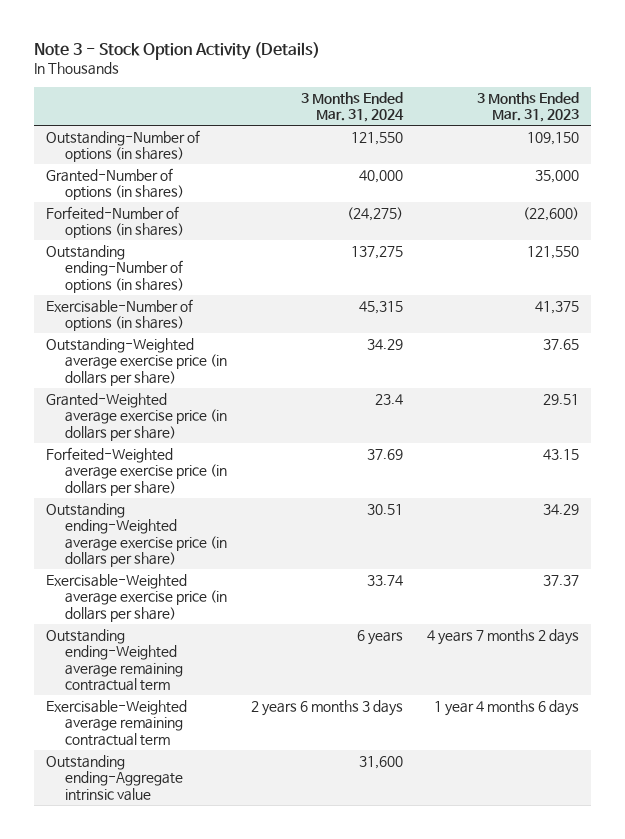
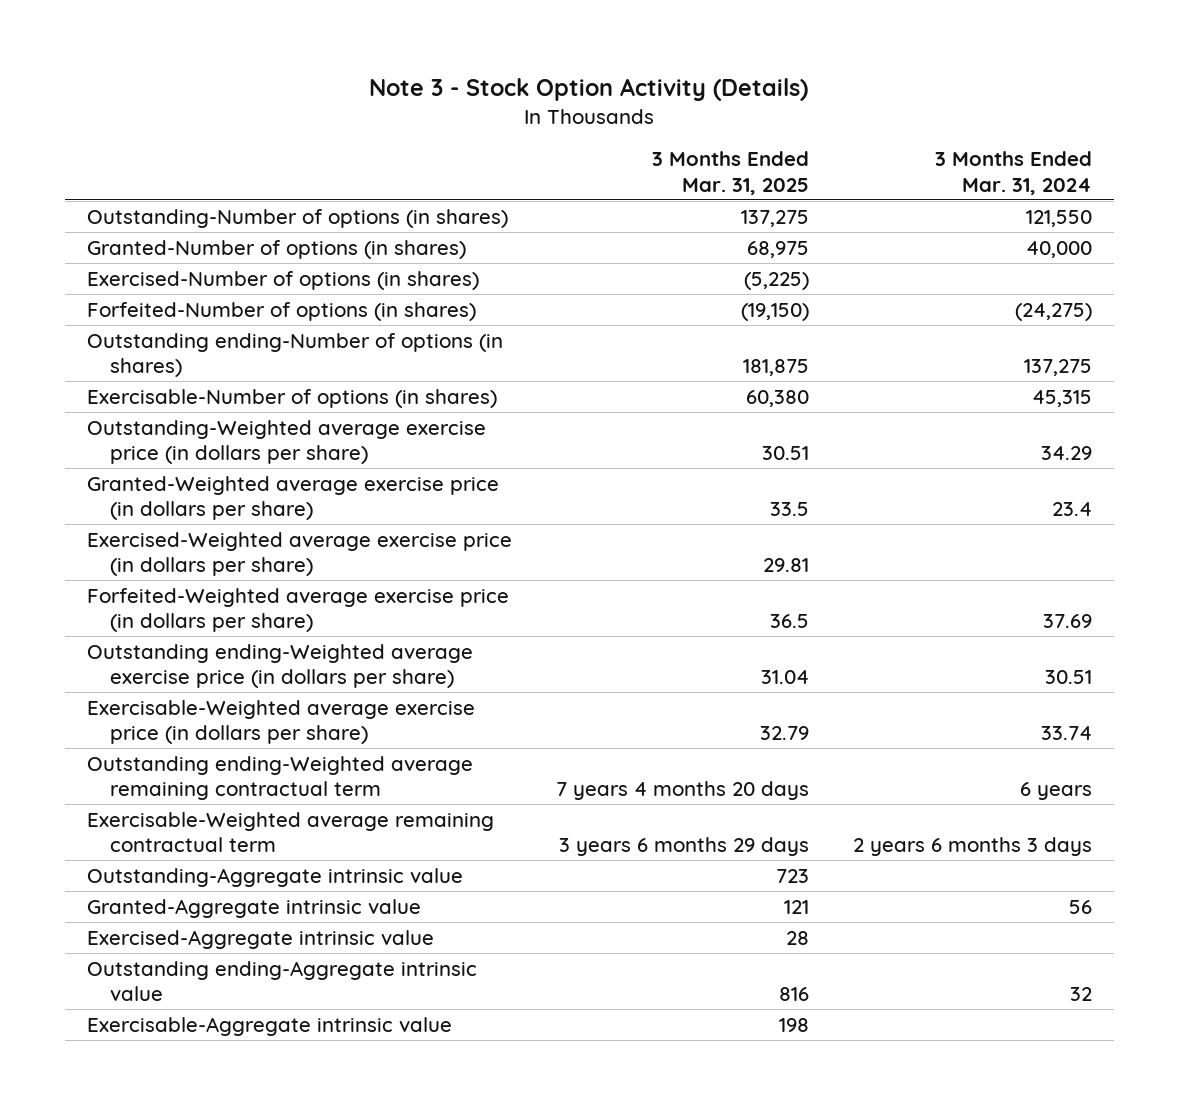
[477,91,580,123] 3 Months Ended Mar. 31, 2023 -> none
none -> [651,151,809,195] 3 Months Ended Mar. 31, 2025
none -> [86,270,479,290] Exercised-Number of options (in shares)
none -> [86,531,512,576] Exercised-Weighted average exercise price (in dollars per share)
none -> [86,867,463,887] Outstanding-Aggregate intrinsic value
none -> [86,898,421,918] Granted-Aggregate intrinsic value
none -> [86,929,434,949] Exercised-Aggregate intrinsic value
[359,755,404,769] 31,600 -> [1070,986,1093,1001] 32
none -> [86,1016,452,1036] Exercisable-Aggregate intrinsic value

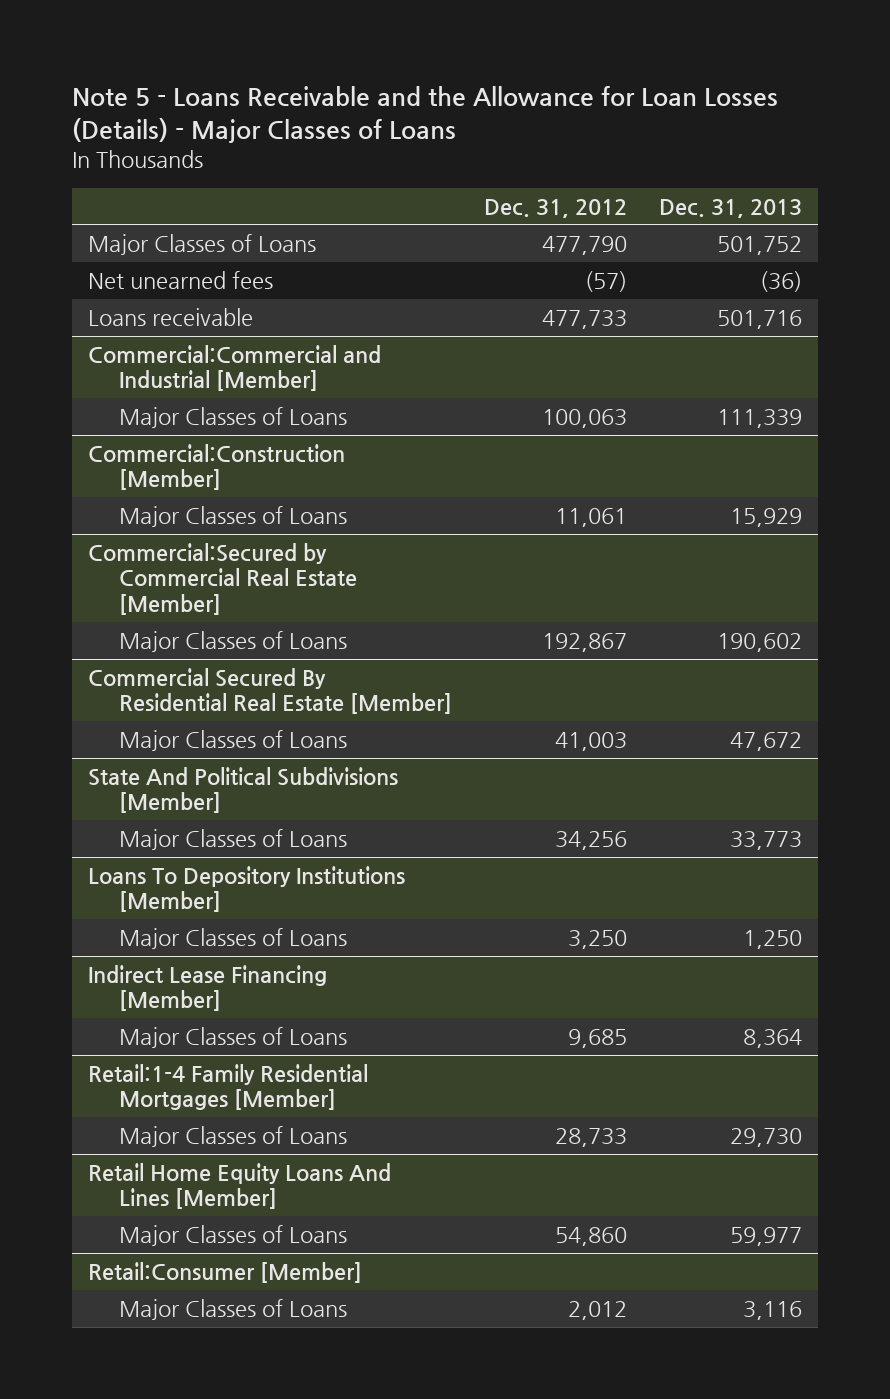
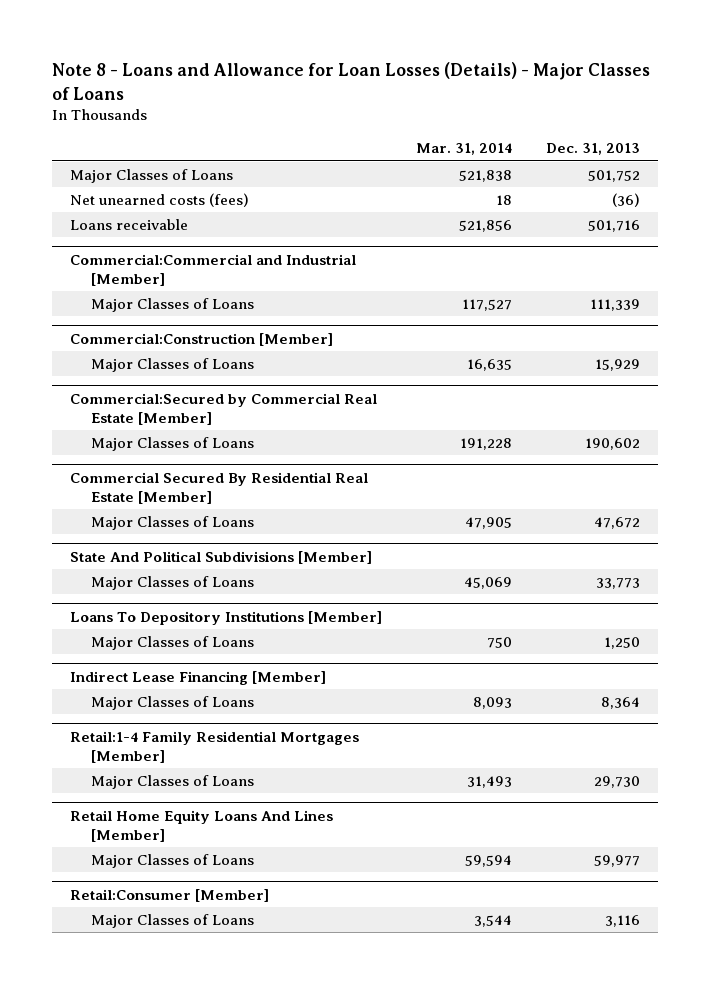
[71,85,778,143] Note 5 - Loans Receivable and the Allowance for Loan Losses (Details) - Major Classes of Loans -> [52,62,651,100] Note 8 - Loans and Allowance for Loan Losses (Details) - Major Classes of Loans
[483,198,627,218] Dec. 31, 2012 -> none
none -> [416,143,513,156] Mar. 31, 2014
[87,270,273,289] Net unearned fees -> [69,192,249,207] Net unearned costs (fees)

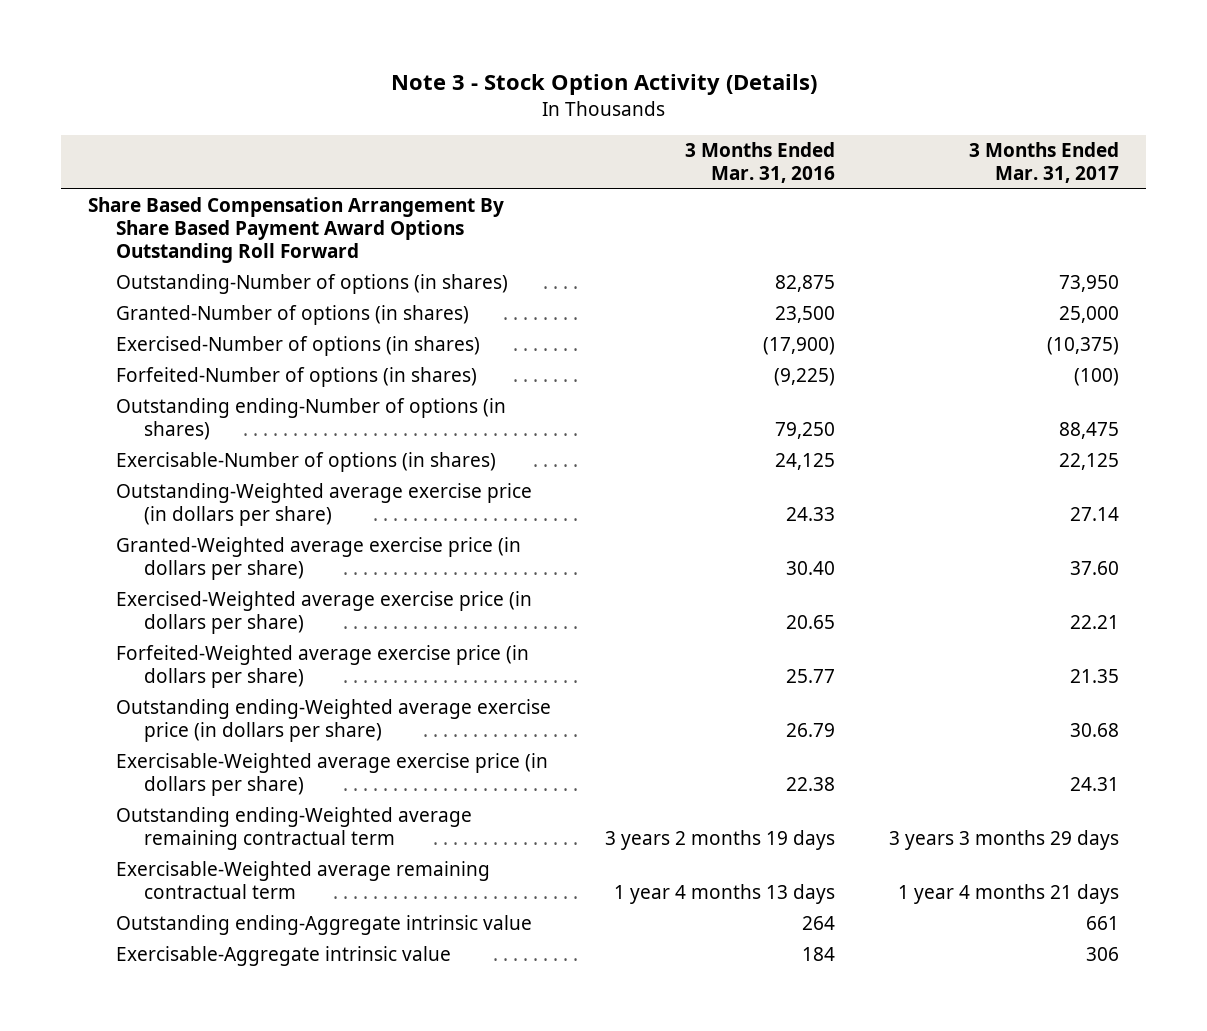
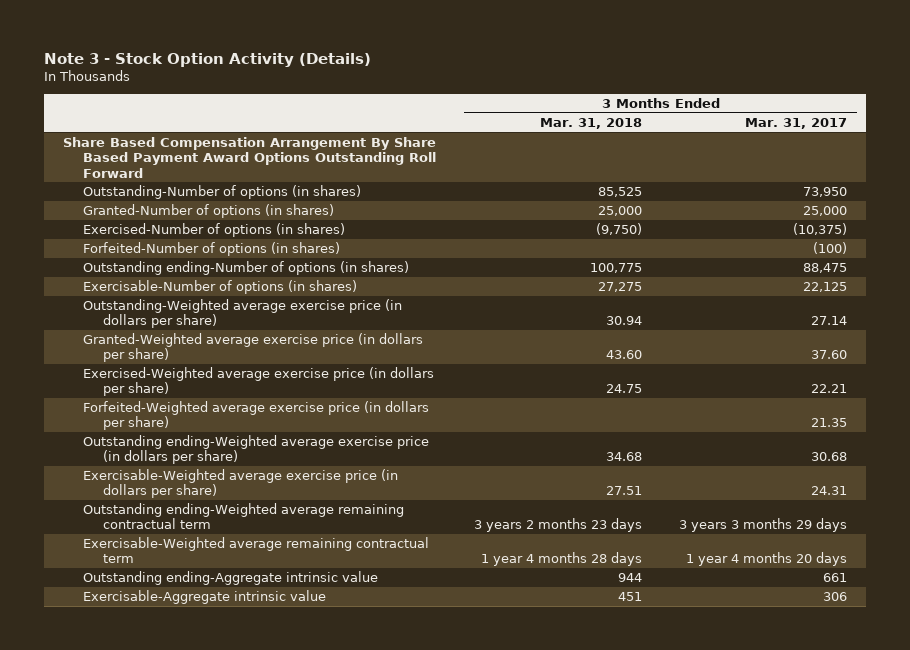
[685,141,836,184] 3 Months Ended Mar. 31, 2016 -> none
none -> [539,117,642,129] Mar. 31, 2018
[898,884,1120,905] 1 year 4 months 21 days -> [686,552,848,567] 1 year 4 months 20 days

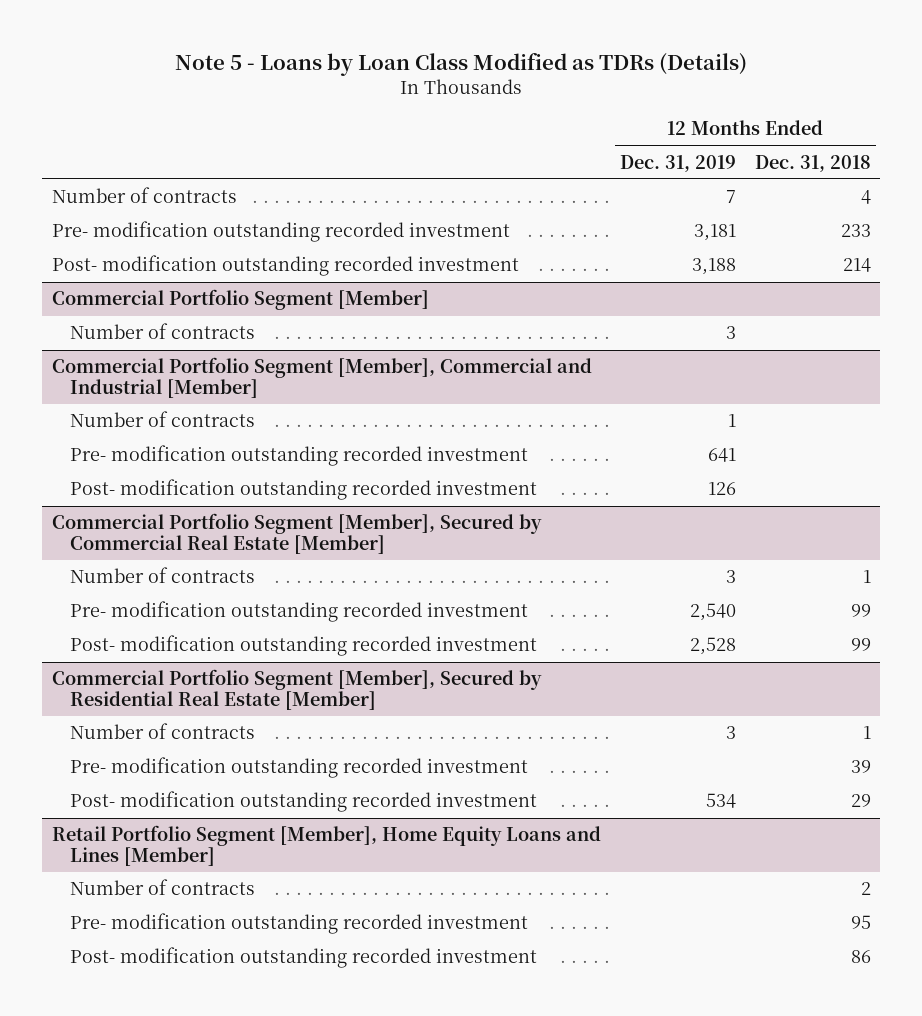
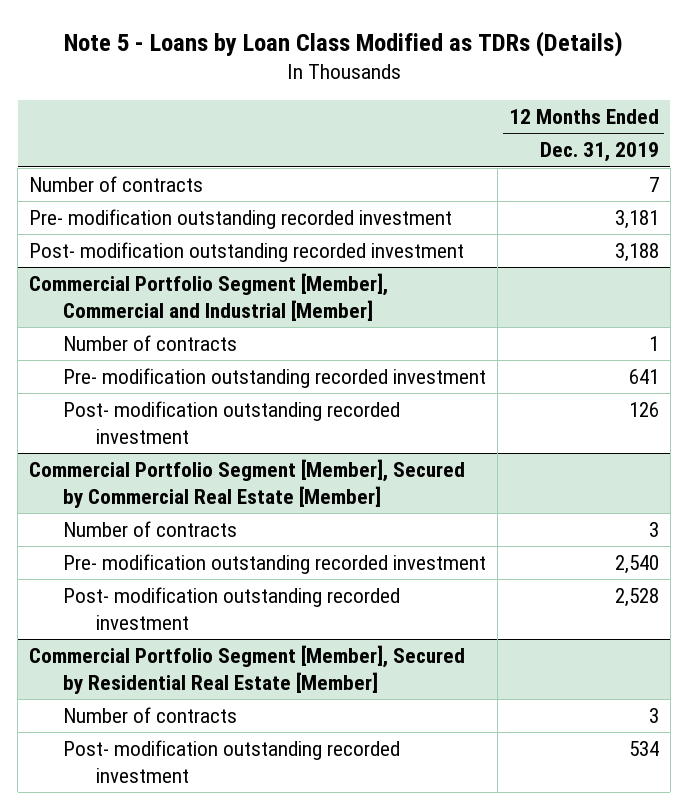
[754,154,871,172] Dec. 31, 2018 -> none
[51,289,429,311] Commercial Portfolio Segment [Member] -> none
[69,323,255,340] Number of contracts -> none
[69,757,528,779] Pre- modification outstanding recorded investment -> none
[51,825,601,867] Retail Portfolio Segment [Member], Home Equity Loans and Lines [Member] -> none
[69,879,255,896] Number of contracts -> none
[69,913,528,935] Pre- modification outstanding recorded investment -> none
[69,947,537,969] Post- modification outstanding recorded investment -> none

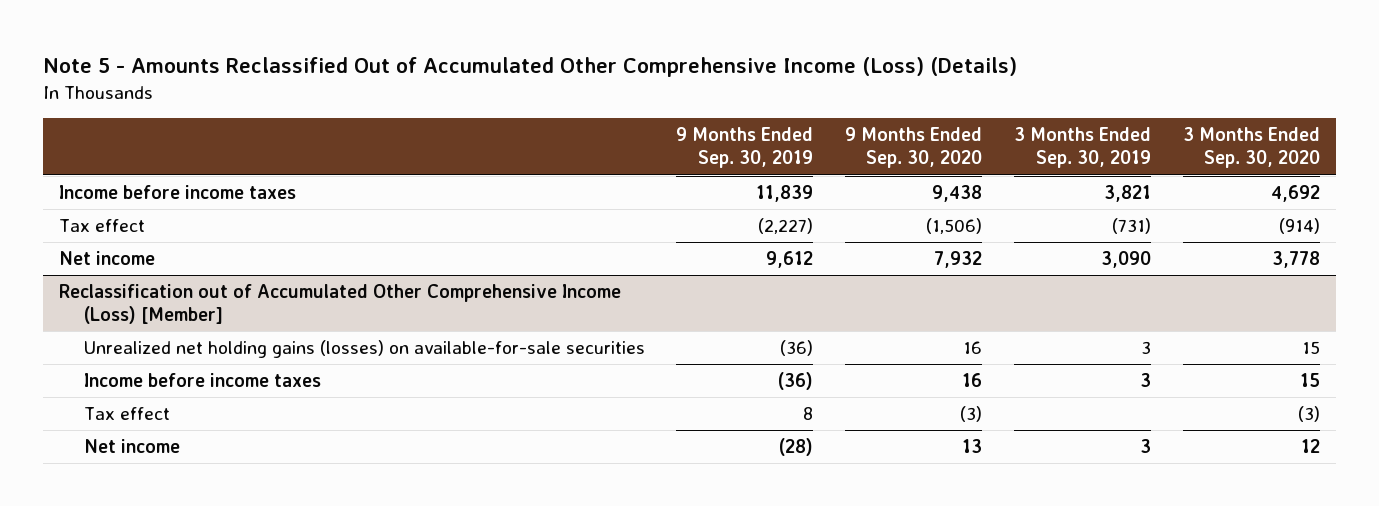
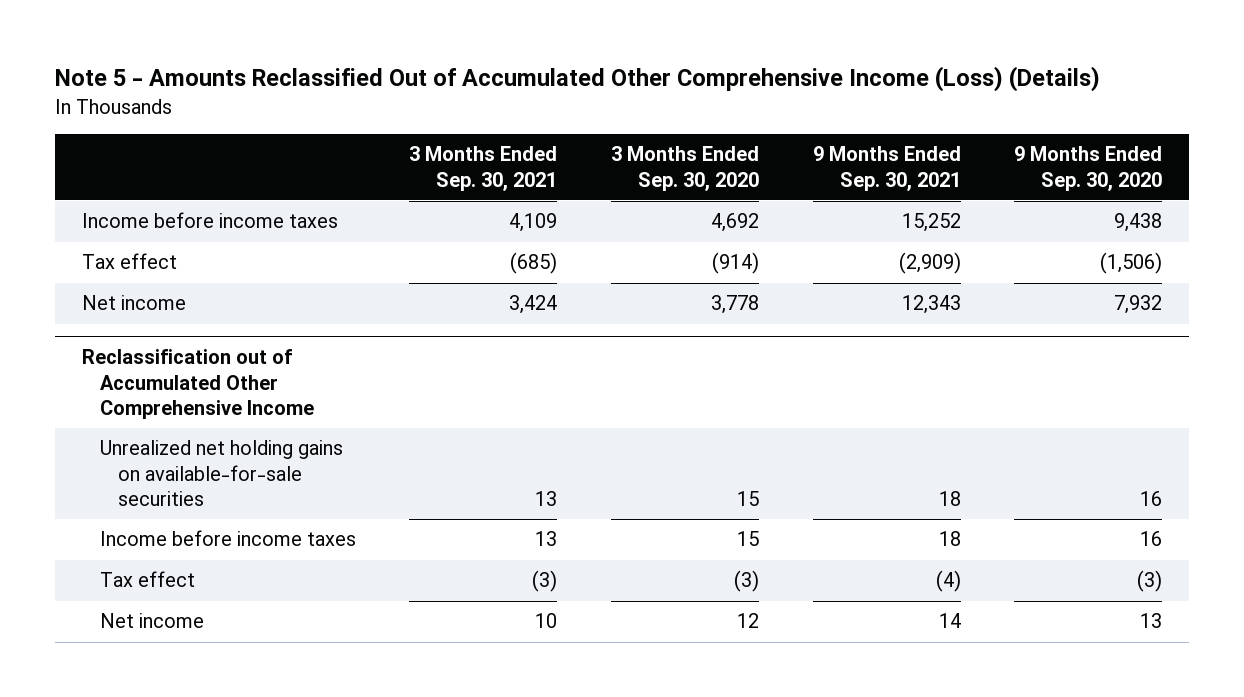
[676,127,814,169] 9 Months Ended Sep. 30, 2019 -> none
[1014,127,1152,169] 3 Months Ended Sep. 30, 2019 -> none
none -> [409,146,558,191] 3 Months Ended Sep. 30, 2021
none -> [812,146,961,191] 9 Months Ended Sep. 30, 2021
[58,284,621,325] Reclassification out of Accumulated Other Comprehensive Income (Loss) [Member] -> [81,349,314,419] Reclassification out of Accumulated Other Comprehensive Income
[83,340,645,359] Unrealized net holding gains (losses) on available-for-sale securities -> [99,440,343,507] Unrealized net holding gains on available-for-sale securities

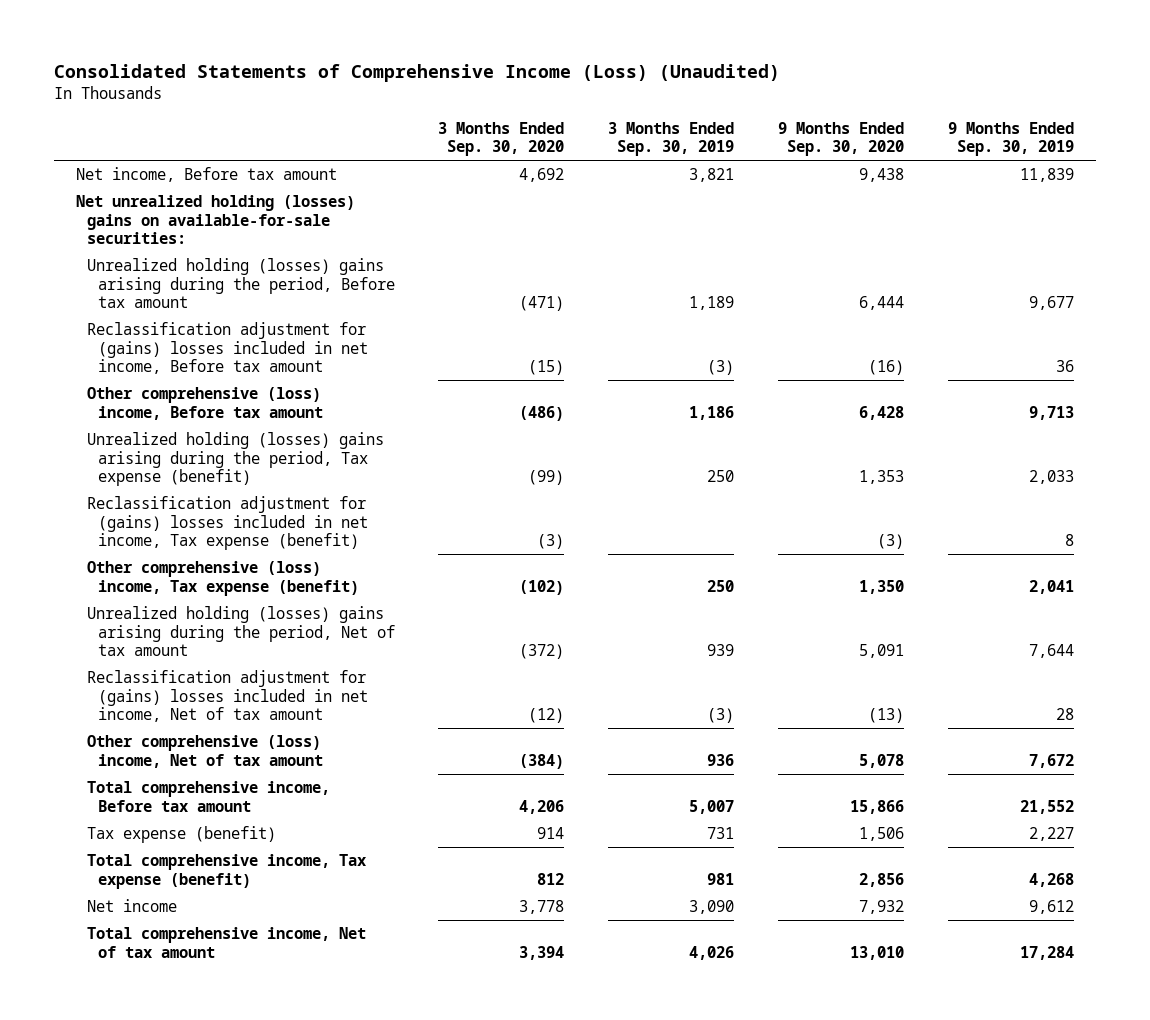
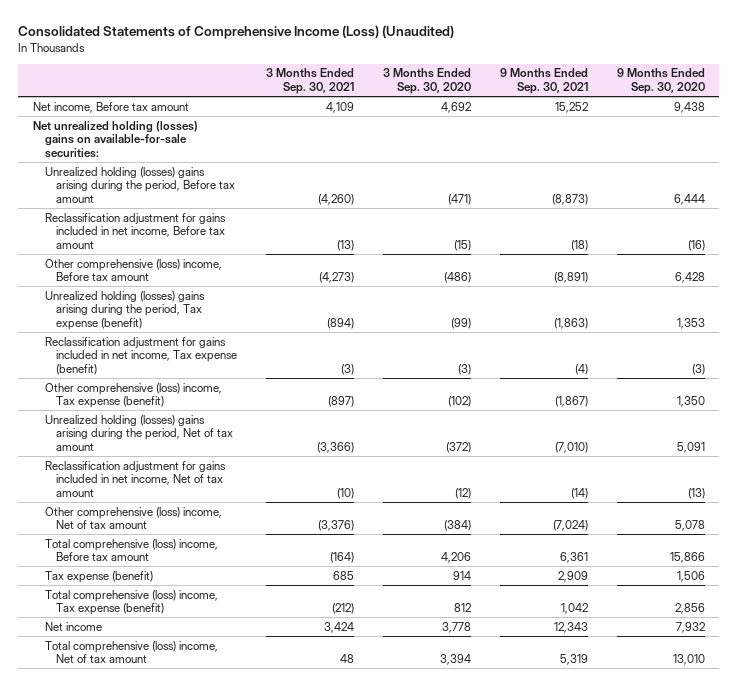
[608,121,735,157] 3 Months Ended Sep. 30, 2019 -> none
[948,121,1075,157] 9 Months Ended Sep. 30, 2019 -> none
none -> [266,68,355,94] 3 Months Ended Sep. 30, 2021
none -> [499,68,588,94] 9 Months Ended Sep. 30, 2021
[86,322,368,375] Reclassification adjustment for (gains) losses included in net income, Before tax amount -> [44,212,226,249] Reclassification adjustment for gains included in net income, Before tax amount
[86,496,368,551] Reclassification adjustment for (gains) losses included in net income, Tax expense (benefit) -> [44,336,238,375] Reclassification adjustment for gains included in net income, Tax expense (benefit)
[86,670,368,723] Reclassification adjustment for (gains) losses included in net income, Net of tax amount -> [44,460,226,497] Reclassification adjustment for gains included in net income, Net of tax amount
[86,781,330,812] Total comprehensive income, Before tax amount -> [44,538,218,562] Total comprehensive (loss) income, Before tax amount
[86,854,366,889] Total comprehensive income, Tax expense (benefit) -> [44,589,218,616] Total comprehensive (loss) income, Tax expense (benefit)
[86,927,366,958] Total comprehensive income, Net of tax amount -> [44,640,218,664] Total comprehensive (loss) income, Net of tax amount

